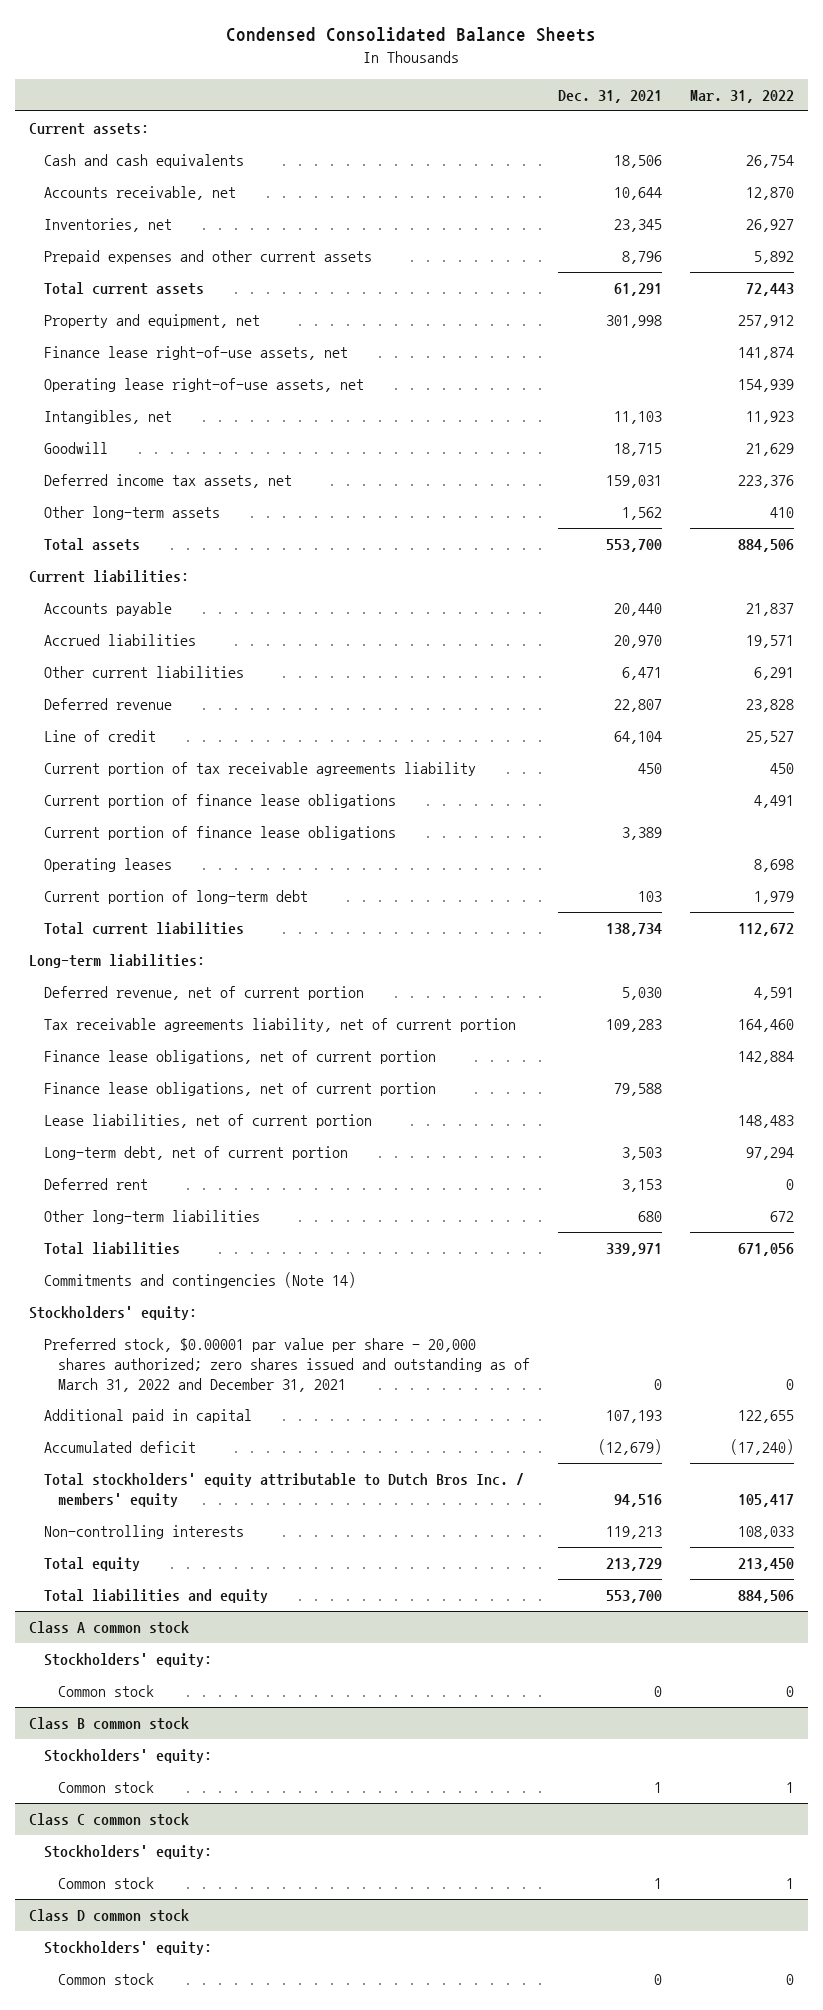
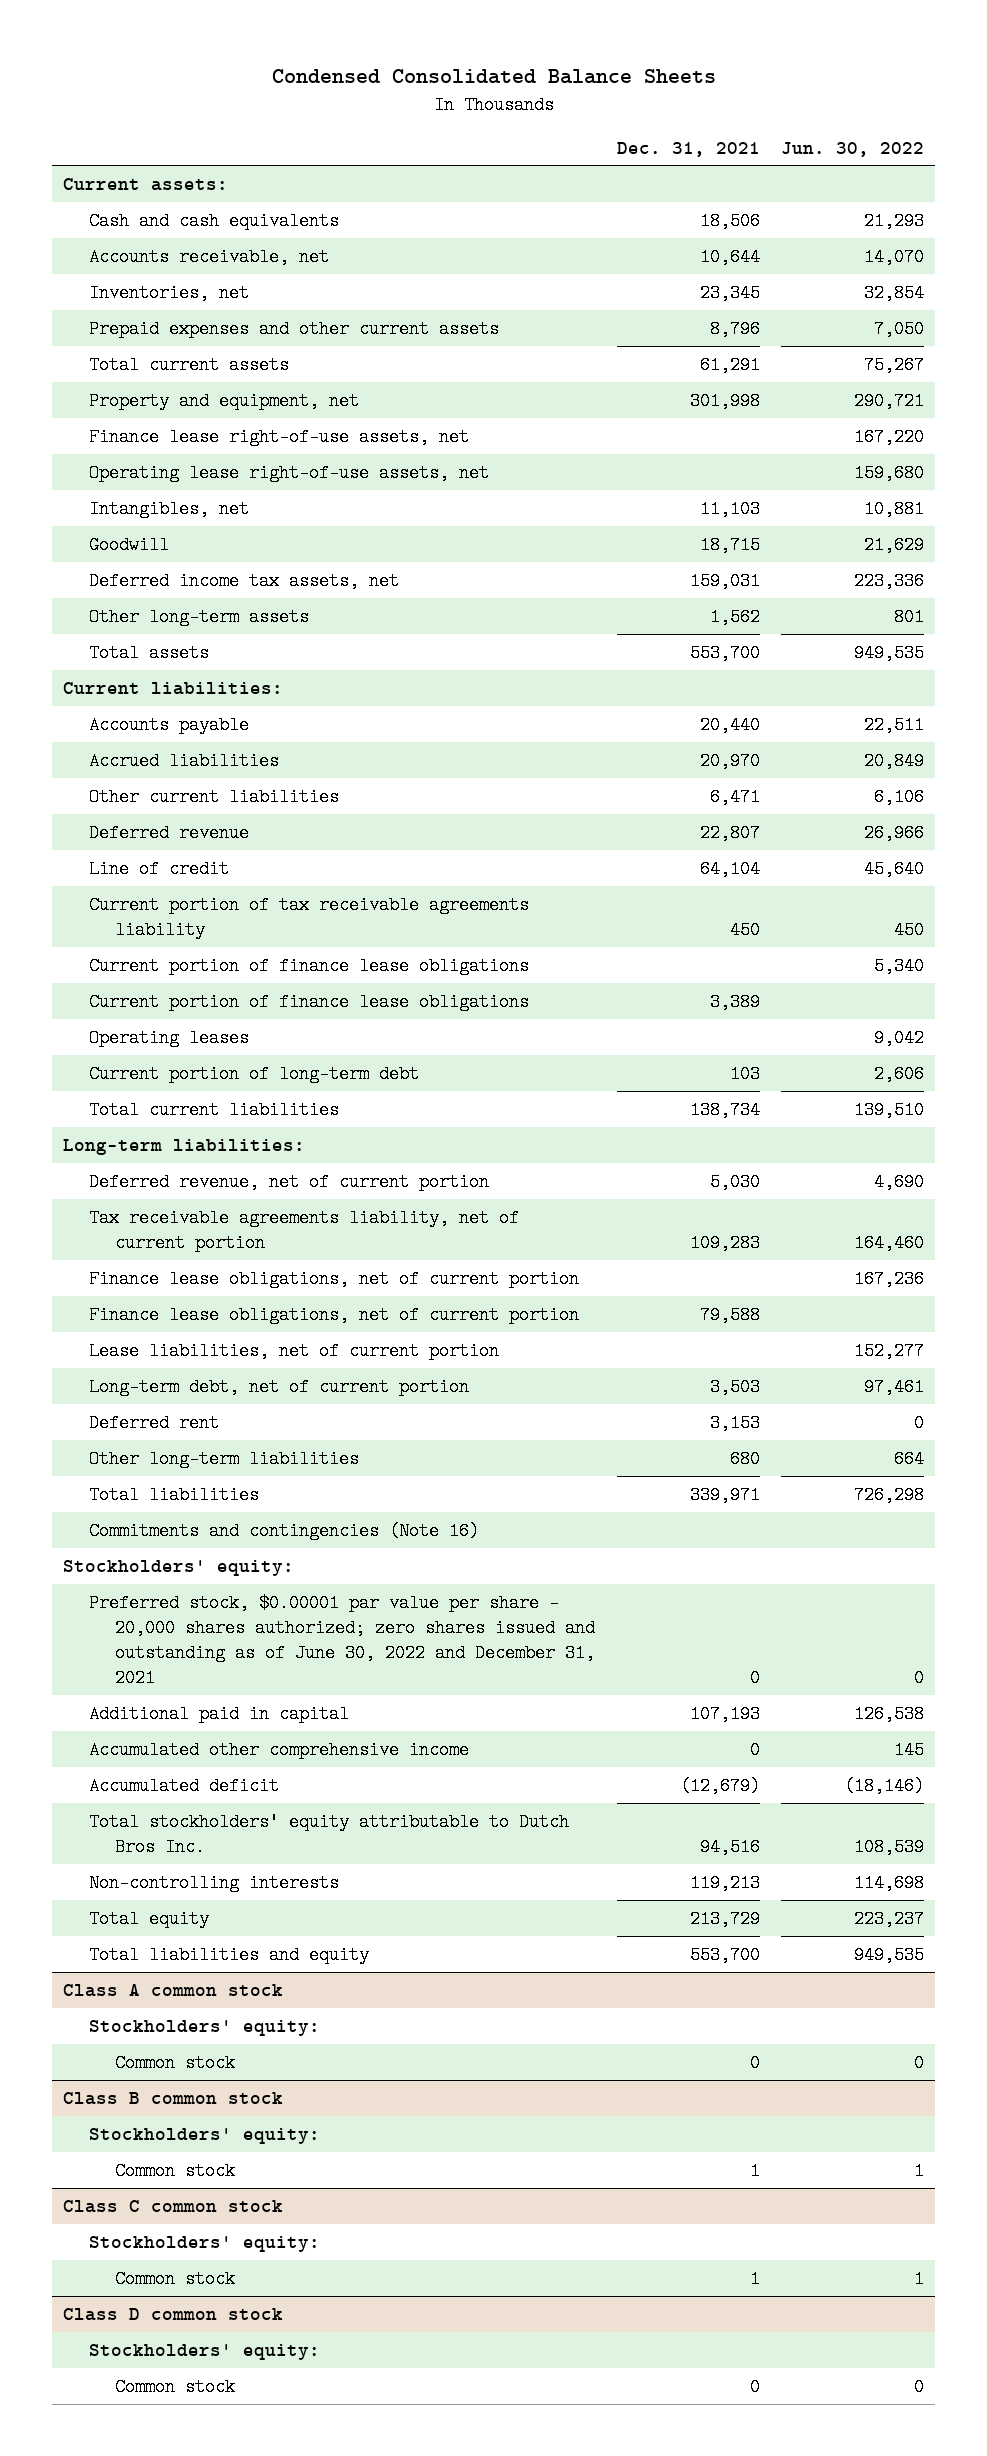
[689,89,794,103] Mar. 31, 2022 -> none
none -> [781,141,925,157] Jun. 30, 2022
[43,1272,356,1289] Commitments and contingencies (Note 14) -> [88,1521,479,1540] Commitments and contingencies (Note 16)
[43,1338,531,1392] Preferred stock, $0.00001 par value per share - 20,000 shares authorized; zero shares issued and outstanding as of March 31, 2022 and December 31, 2021 -> [88,1593,595,1688] Preferred stock, $0.00001 par value per share - 20,000 shares authorized; zero shares issued and outstanding as of June 30, 2022 and December 31, 2021
none -> [88,1740,469,1759] Accumulated other comprehensive income
[43,1473,524,1507] Total stockholders' equity attributable to Dutch Bros Inc. / members' equity -> [88,1812,569,1856] Total stockholders' equity attributable to Dutch Bros Inc.

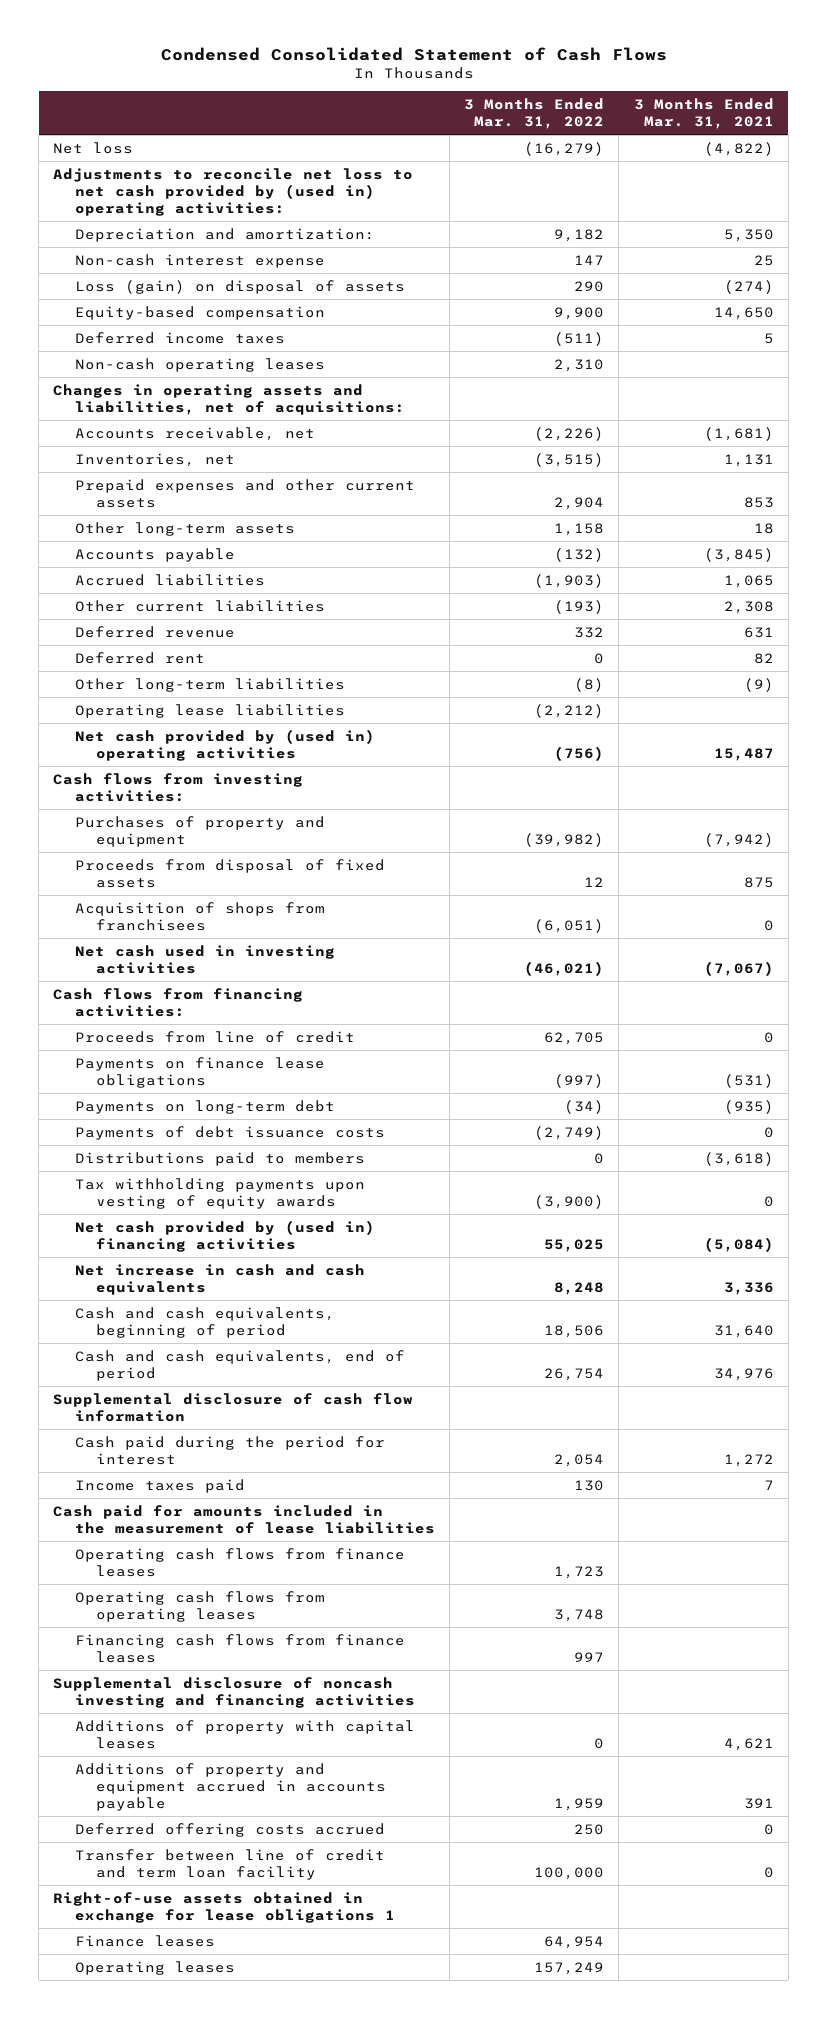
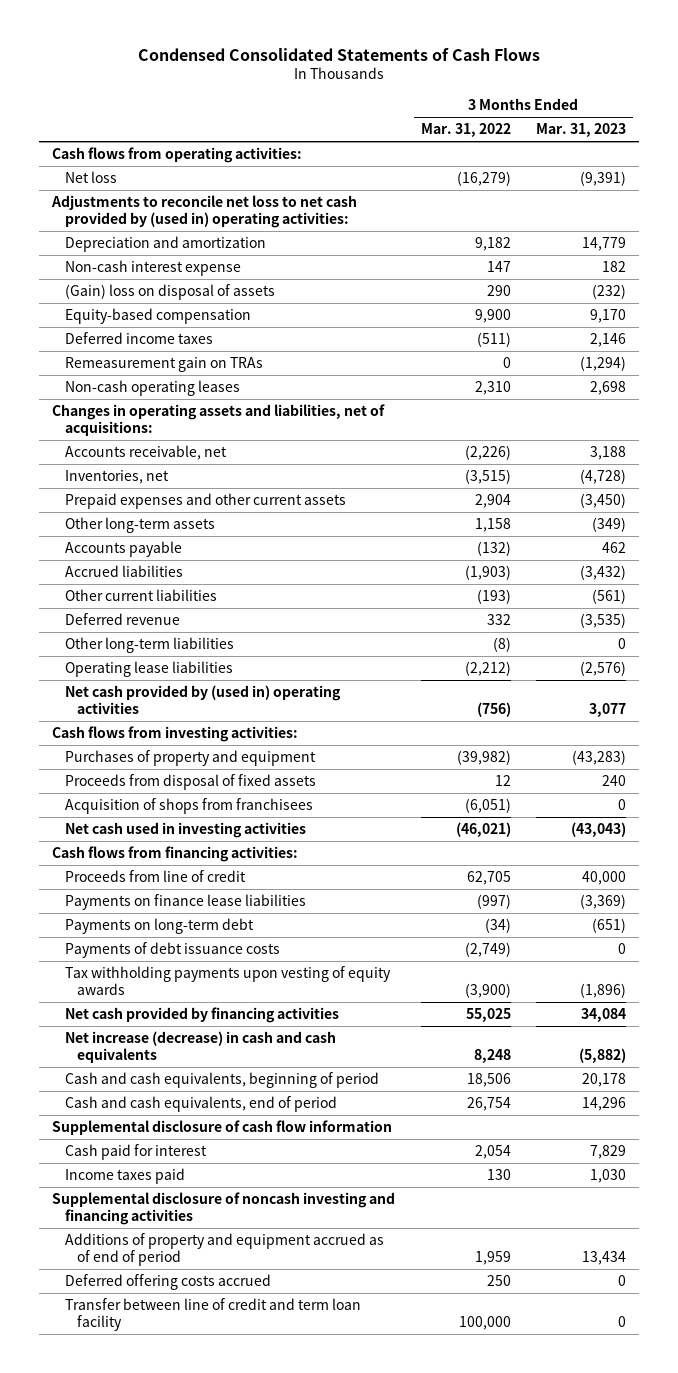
[160,46,667,61] Condensed Consolidated Statement of Cash Flows -> [138,47,541,61] Condensed Consolidated Statements of Cash Flows
[633,98,774,129] 3 Months Ended Mar. 31, 2021 -> none
none -> [536,123,627,138] Mar. 31, 2023
none -> [51,147,302,164] Cash flows from operating activities:
[74,227,375,242] Depreciation and amortization: -> [64,236,266,253] Depreciation and amortization
[74,279,405,294] Loss (gain) on disposal of assets -> [64,284,275,301] (Gain) loss on disposal of assets
none -> [64,357,263,373] Remeasurement gain on TRAs
[74,651,205,664] Deferred rent -> none
[74,1056,325,1088] Payments on finance lease obligations -> [64,894,306,911] Payments on finance lease liabilities
[74,1151,365,1166] Distributions paid to members -> none
[74,1219,375,1252] Net cash provided by (used in) financing activities -> [64,1007,339,1024] Net cash provided by financing activities
[74,1263,365,1295] Net increase in cash and cash equivalents -> [64,1031,336,1064] Net increase (decrease) in cash and cash equivalents
[74,1435,385,1465] Cash paid during the period for interest -> [64,1144,207,1161] Cash paid for interest
[53,1504,435,1534] Cash paid for amounts included in the measurement of lease liabilities -> none
[74,1547,405,1577] Operating cash flows from finance leases -> none
[74,1590,325,1622] Operating cash flows from operating leases -> none
[74,1633,405,1663] Financing cash flows from finance leases -> none
[74,1719,415,1749] Additions of property with capital leases -> none
[74,1762,386,1811] Additions of property and equipment accrued in accounts payable -> [64,1233,384,1267] Additions of property and equipment accrued as of end of period
[53,1891,395,1923] Right-of-use assets obtained in exchange for lease obligations 1 -> none
[74,1934,215,1947] Finance leases -> none
[74,1960,235,1975] Operating leases -> none

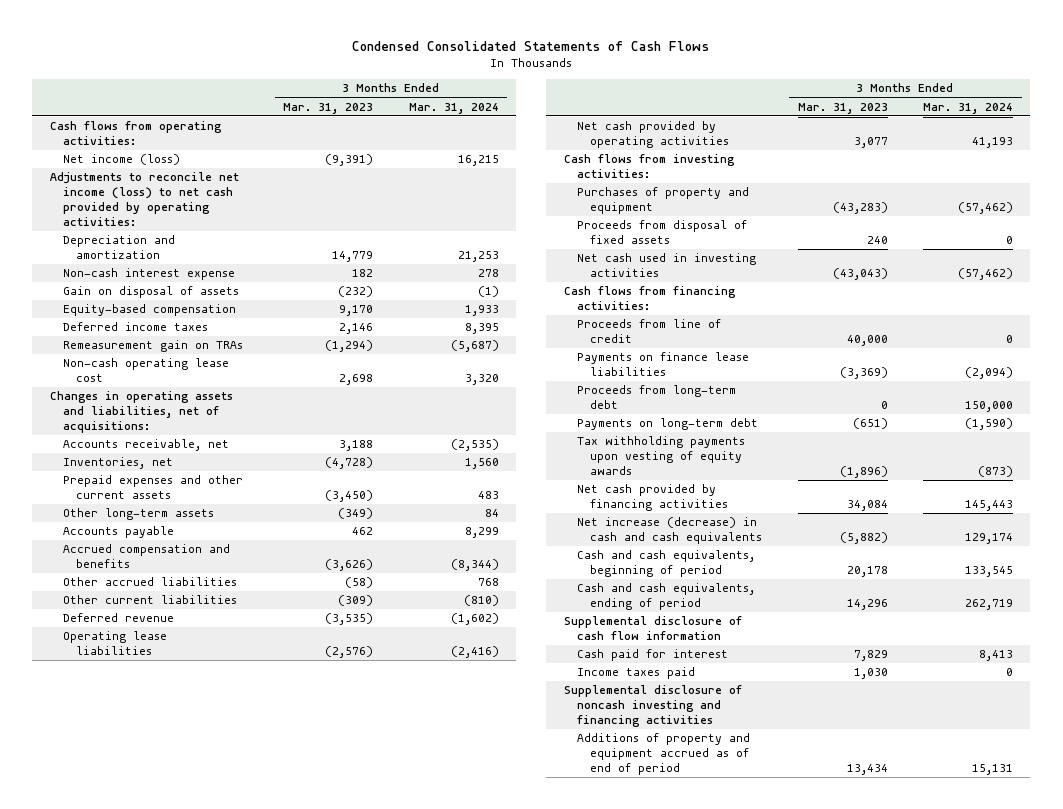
[420,123,511,138] Mar. 31, 2022 -> none
none -> [408,102,499,114] Mar. 31, 2024
[64,171,117,184] Net loss -> [62,154,180,166] Net income (loss)
[50,195,357,229] Adjustments to reconcile net loss to net cash provided by (used in) operating activities: -> [49,172,239,226] Adjustments to reconcile net income (loss) to net cash provided by operating activities:
[64,284,275,301] (Gain) loss on disposal of assets -> [62,286,239,299] Gain on disposal of assets
[64,380,240,397] Non-cash operating leases -> [62,358,229,383] Non-cash operating lease cost
none -> [62,544,230,569] Accrued compensation and benefits
[64,565,183,578] Accrued liabilities -> [62,577,237,587] Other accrued liabilities
[580,565,627,581] (3,432) -> [345,577,374,589] (58)
[592,589,627,605] (561) -> [338,595,374,607] (309)
[64,637,234,654] Other long-term liabilities -> none
[64,685,341,715] Net cash provided by (used in) operating activities -> [577,121,730,149] Net cash provided by operating activities
[64,798,313,815] Acquisition of shops from franchisees -> none
none -> [577,385,737,410] Proceeds from long-term debt
[64,942,280,959] Payments of debt issuance costs -> none
[64,1096,337,1113] Cash and cash equivalents, end of period -> [577,583,756,611] Cash and cash equivalents, ending of period
[64,1274,271,1291] Deferred offering costs accrued -> none
[64,1298,361,1332] Transfer between line of credit and term loan facility -> none

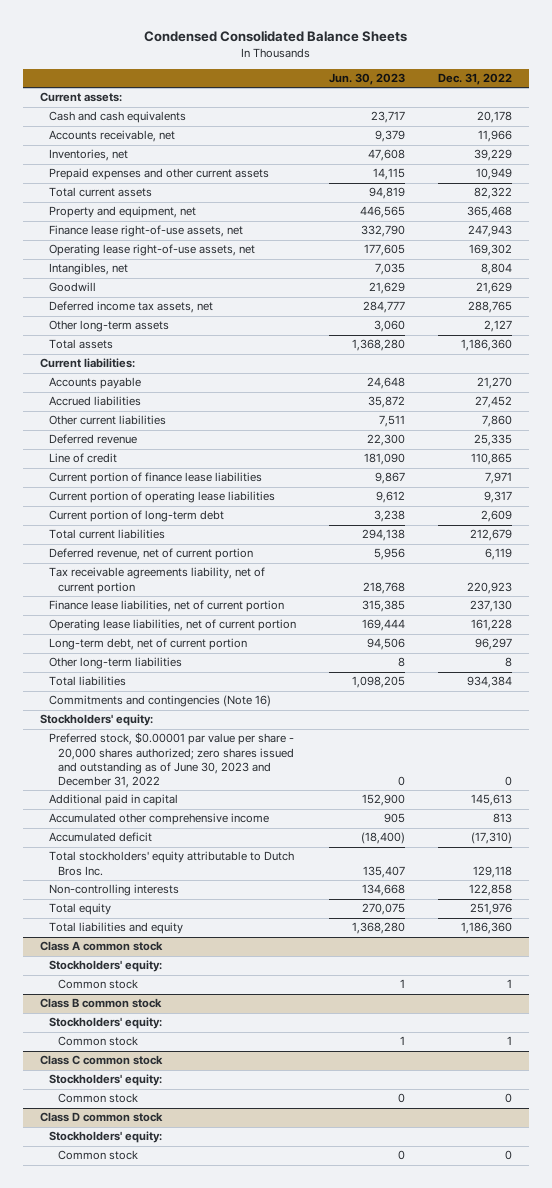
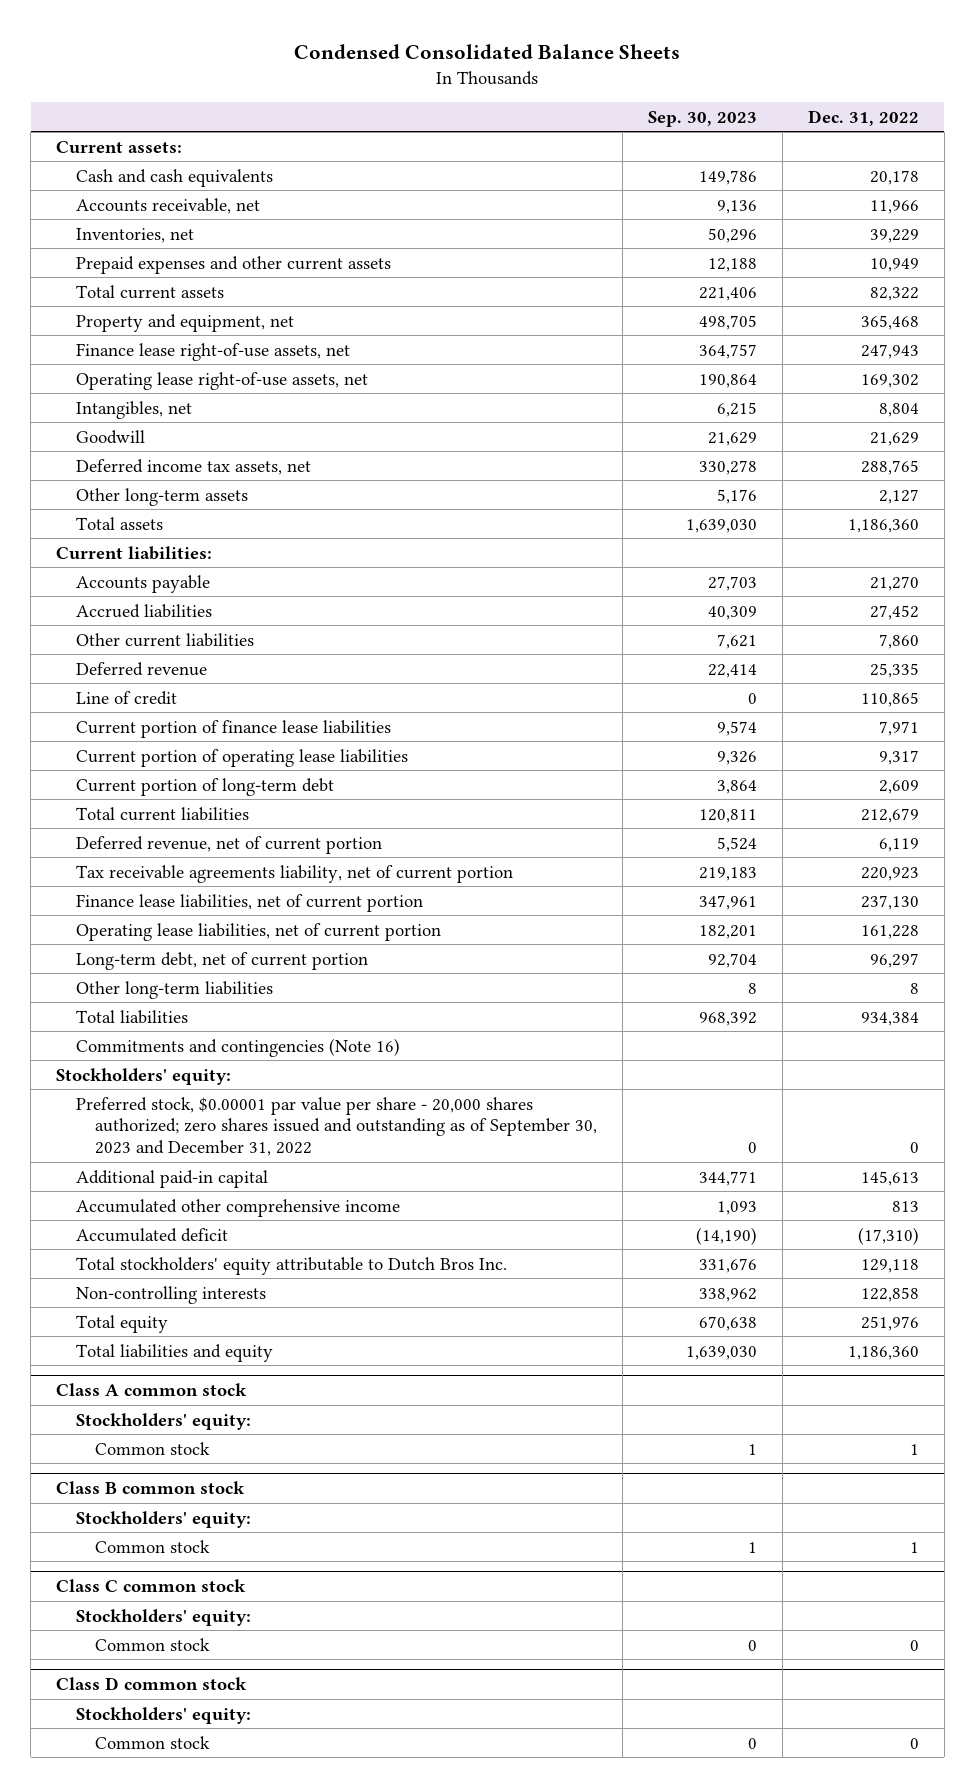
[329,73,406,86] Jun. 30, 2023 -> none
none -> [647,110,757,127] Sep. 30, 2023
[48,732,295,788] Preferred stock, $0.00001 par value per share - 20,000 shares authorized; zero shares issued and outstanding as of June 30, 2023 and December 31, 2022 -> [75,1096,597,1157] Preferred stock, $0.00001 par value per share - 20,000 shares authorized; zero shares issued and outstanding as of September 30, 2023 and December 31, 2022
[48,794,178,807] Additional paid in capital -> [75,1169,268,1188] Additional paid-in capital

